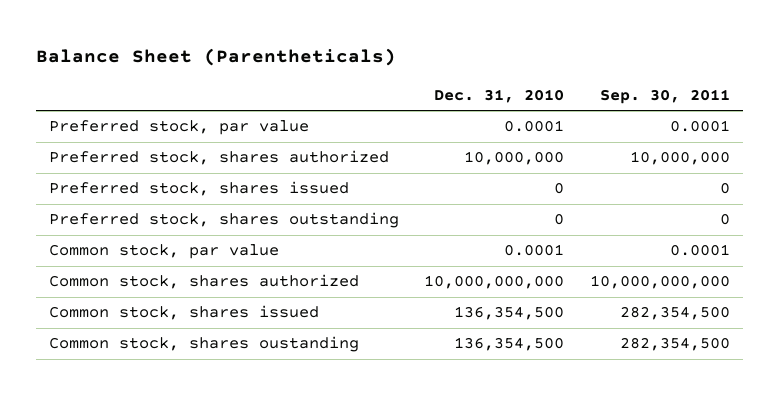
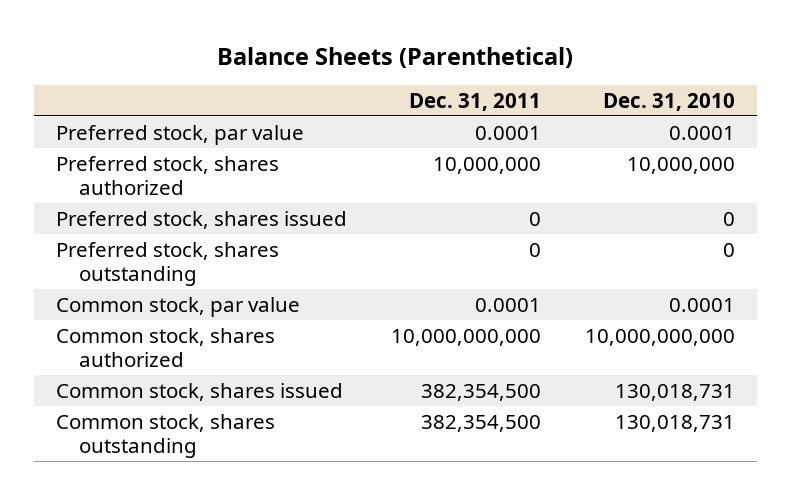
[35,48,396,67] Balance Sheet (Parentheticals) -> [217,46,574,68] Balance Sheets (Parenthetical)
[600,88,731,104] Sep. 30, 2011 -> none
none -> [408,92,541,111] Dec. 31, 2011
[454,306,565,321] 136,354,500 -> [614,383,735,401] 130,018,731
[48,336,359,353] Common stock, shares oustanding -> [55,413,275,458] Common stock, shares outstanding
[454,337,565,352] 136,354,500 -> [614,414,735,432] 130,018,731

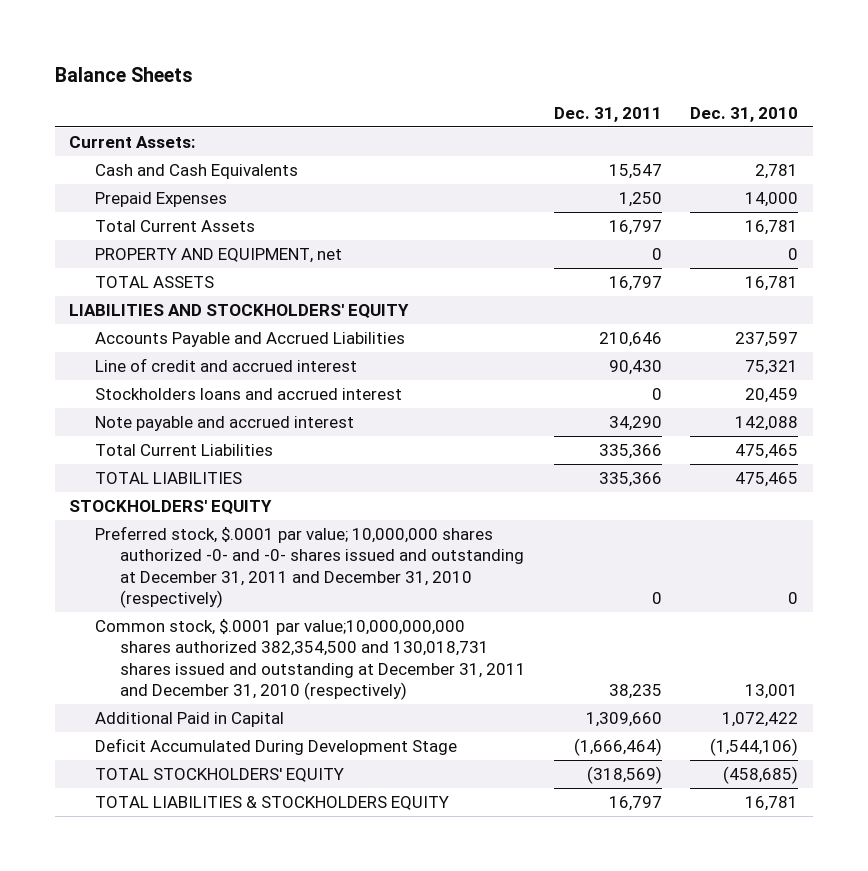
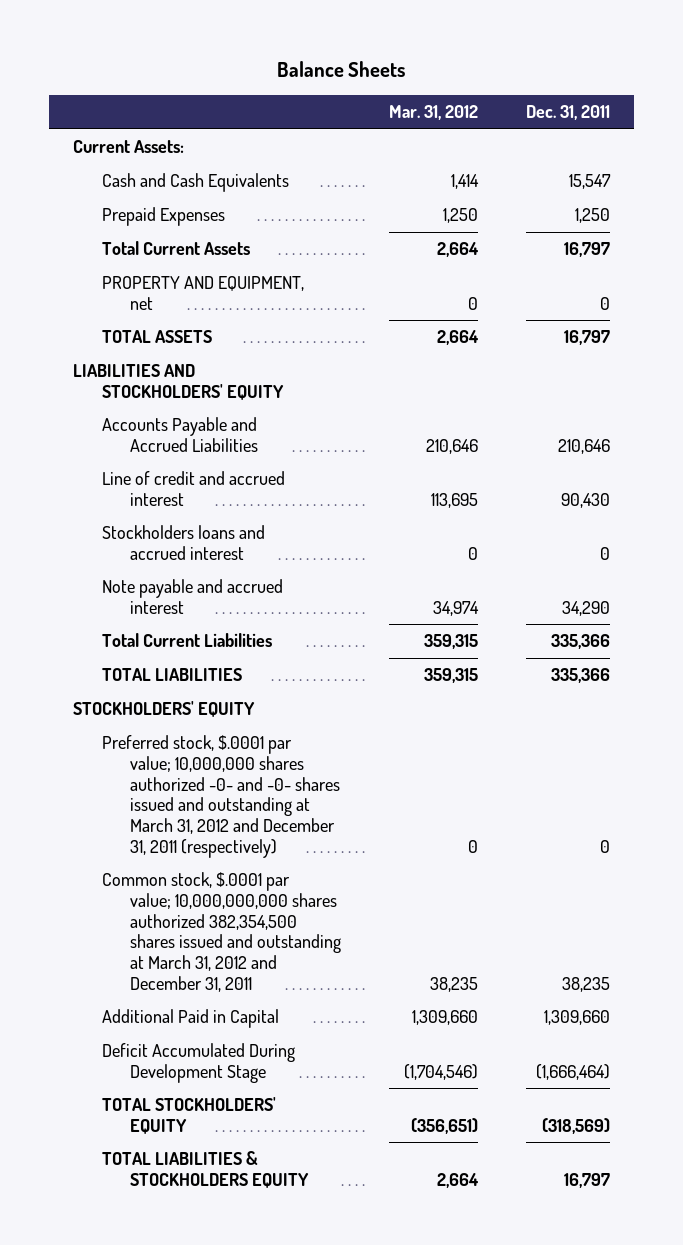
[690,107,799,123] Dec. 31, 2010 -> none
none -> [389,105,479,121] Mar. 31, 2012
[94,525,525,608] Preferred stock, $.0001 par value; 10,000,000 shares authorized -0- and -0- shares issued and outstanding at December 31, 2011 and December 31, 2010 (respectively) -> [101,735,341,858] Preferred stock, $.0001 par value; 10,000,000 shares authorized -0- and -0- shares issued and outstanding at March 31, 2012 and December 31, 2011 (respectively)
[94,618,527,700] Common stock, $.0001 par value;10,000,000,000 shares authorized 382,354,500 and 130,018,731 shares issued and outstanding at December 31, 2011 and December 31, 2010 (respectively) -> [101,872,342,992] Common stock, $.0001 par value; 10,000,000,000 shares authorized 382,354,500 shares issued and outstanding at March 31, 2012 and December 31, 2011

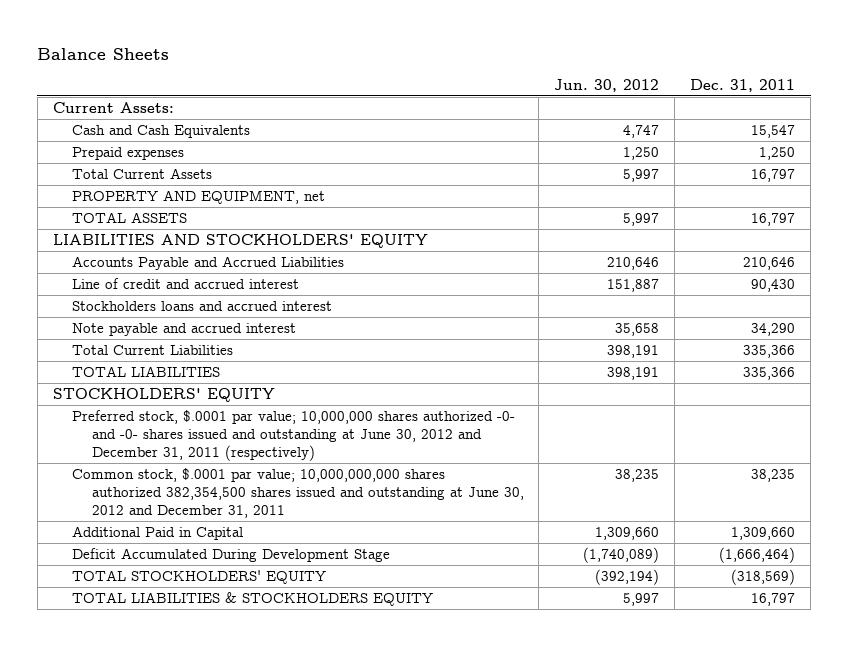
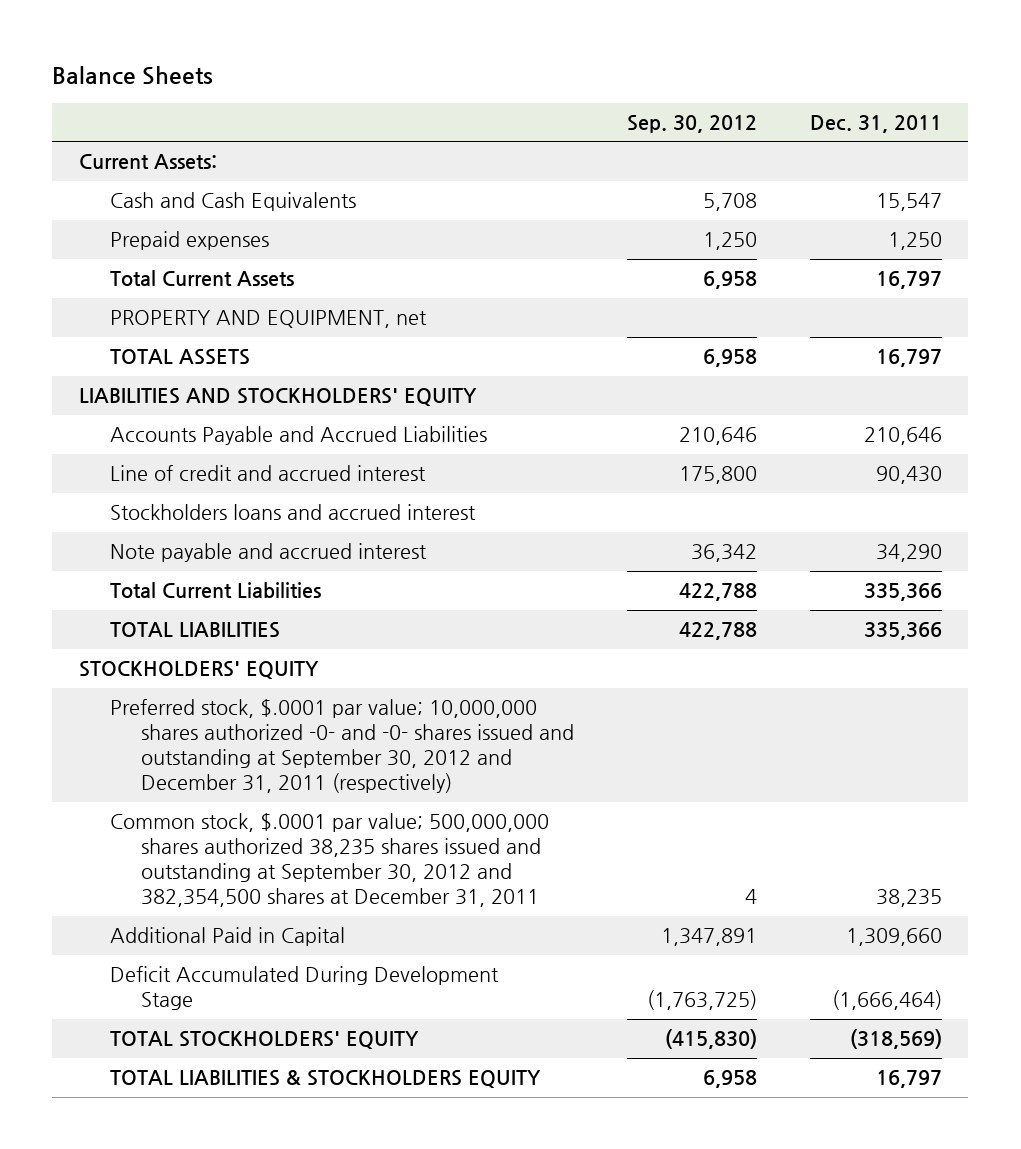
[554,79,660,93] Jun. 30, 2012 -> none
none -> [627,114,758,133] Sep. 30, 2012
[72,409,516,462] Preferred stock, $.0001 par value; 10,000,000 shares authorized -0- and -0- shares issued and outstanding at June 30, 2012 and December 31, 2011 (respectively) -> [110,699,575,794] Preferred stock, $.0001 par value; 10,000,000 shares authorized -0- and -0- shares issued and outstanding at September 30, 2012 and December 31, 2011 (respectively)
[72,467,524,519] Common stock, $.0001 par value; 10,000,000,000 shares authorized 382,354,500 shares issued and outstanding at June 30, 2012 and December 31, 2011 -> [110,813,550,908] Common stock, $.0001 par value; 500,000,000 shares authorized 38,235 shares issued and outstanding at September 30, 2012 and 382,354,500 shares at December 31, 2011

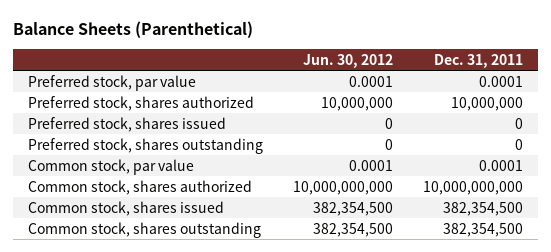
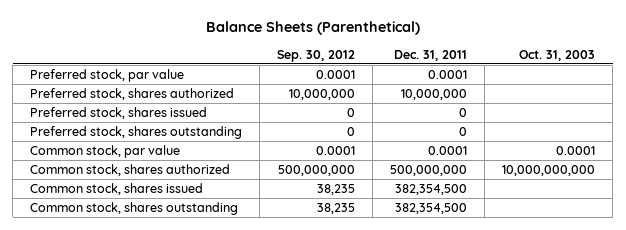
[303,53,394,68] Jun. 30, 2012 -> none
none -> [277,49,356,62] Sep. 30, 2012
none -> [519,49,596,61] Oct. 31, 2003
[422,180,523,195] 10,000,000,000 -> [390,165,468,177] 500,000,000

